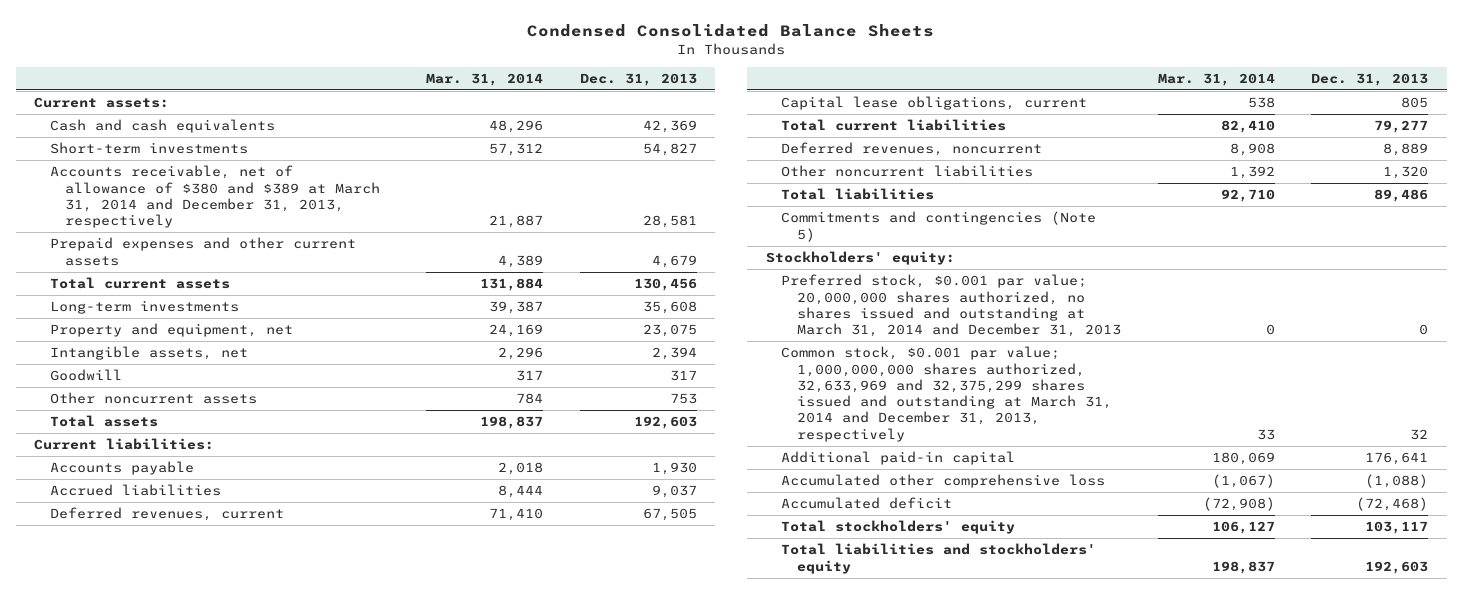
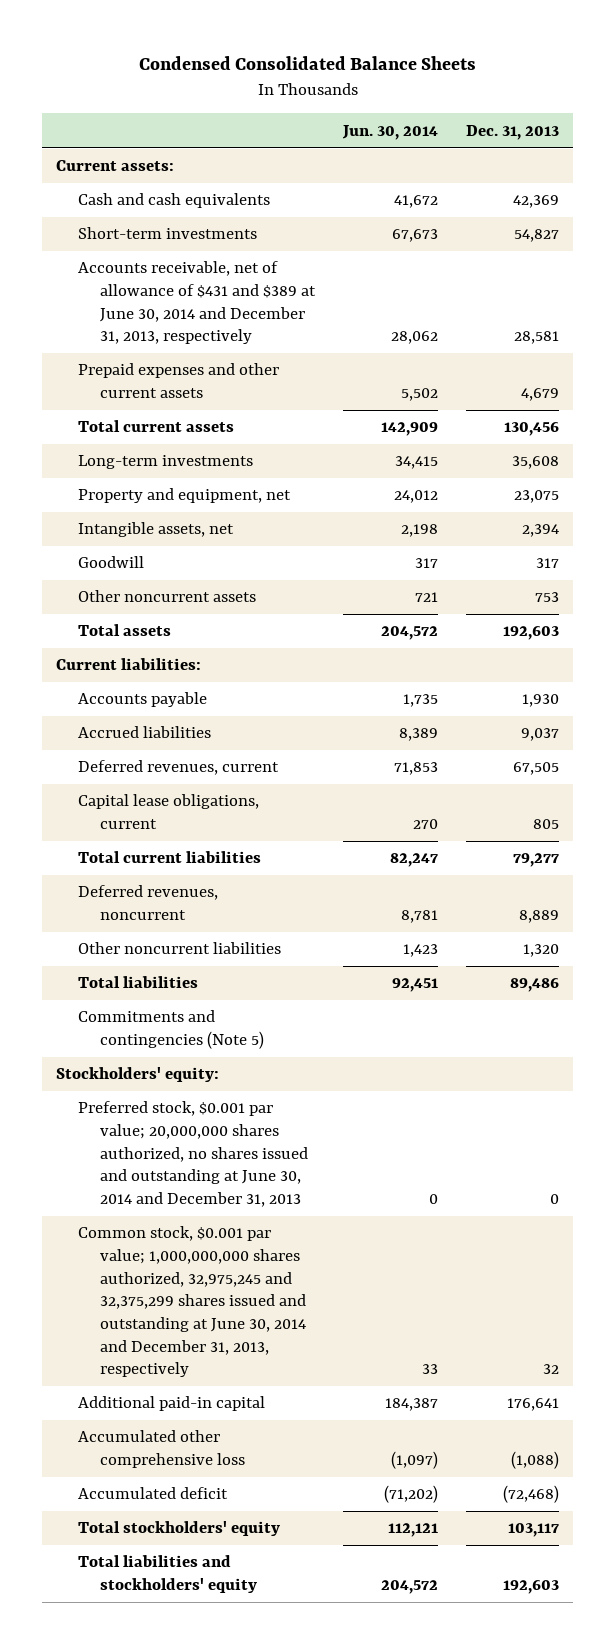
[425,72,543,86] Mar. 31, 2014 -> none
none -> [342,124,439,140] Jun. 30, 2014
[49,165,381,229] Accounts receivable, net of allowance of $380 and $389 at March 31, 2014 and December 31, 2013, respectively -> [77,261,316,345] Accounts receivable, net of allowance of $431 and $389 at June 30, 2014 and December 31, 2013, respectively
[781,274,1121,338] Preferred stock, $0.001 par value; 20,000,000 shares authorized, no shares issued and outstanding at March 31, 2014 and December 31, 2013 -> [77,1101,308,1207] Preferred stock, $0.001 par value; 20,000,000 shares authorized, no shares issued and outstanding at June 30, 2014 and December 31, 2013
[781,346,1112,442] Common stock, $0.001 par value; 1,000,000,000 shares authorized, 32,633,969 and 32,375,299 shares issued and outstanding at March 31, 2014 and December 31, 2013, respectively -> [77,1226,306,1378] Common stock, $0.001 par value; 1,000,000,000 shares authorized, 32,975,245 and 32,375,299 shares issued and outstanding at June 30, 2014 and December 31, 2013, respectively

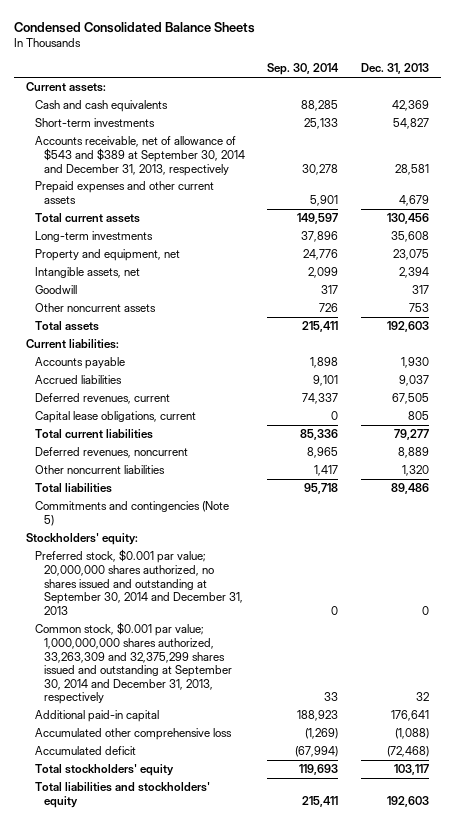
[342,124,439,140] Jun. 30, 2014 -> none
none -> [267,63,340,76] Sep. 30, 2014
[77,261,316,345] Accounts receivable, net of allowance of $431 and $389 at June 30, 2014 and December 31, 2013, respectively -> [34,136,245,176] Accounts receivable, net of allowance of $543 and $389 at September 30, 2014 and December 31, 2013, respectively
[77,1101,308,1207] Preferred stock, $0.001 par value; 20,000,000 shares authorized, no shares issued and outstanding at June 30, 2014 and December 31, 2013 -> [34,549,243,615] Preferred stock, $0.001 par value; 20,000,000 shares authorized, no shares issued and outstanding at September 30, 2014 and December 31, 2013
[77,1226,306,1378] Common stock, $0.001 par value; 1,000,000,000 shares authorized, 32,975,245 and 32,375,299 shares issued and outstanding at June 30, 2014 and December 31, 2013, respectively -> [34,622,232,705] Common stock, $0.001 par value; 1,000,000,000 shares authorized, 33,263,309 and 32,375,299 shares issued and outstanding at September 30, 2014 and December 31, 2013, respectively

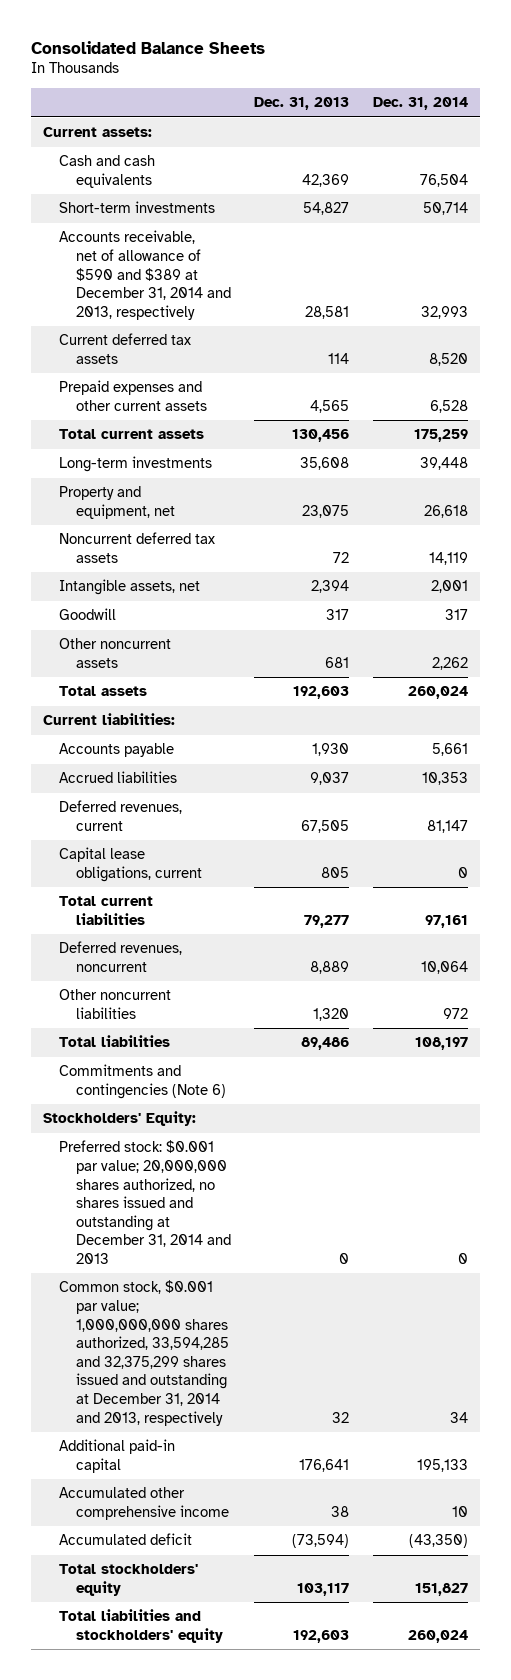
[14,21,256,33] Condensed Consolidated Balance Sheets -> [31,40,266,54] Consolidated Balance Sheets
[267,63,340,76] Sep. 30, 2014 -> none
none -> [372,97,468,111] Dec. 31, 2014
[34,136,245,176] Accounts receivable, net of allowance of $543 and $389 at September 30, 2014 and December 31, 2013, respectively -> [59,230,231,320] Accounts receivable, net of allowance of $590 and $389 at December 31, 2014 and 2013, respectively
none -> [59,333,192,364] Current deferred tax assets
[399,194,430,206] 4,679 -> [310,399,350,413] 4,565
none -> [59,532,216,563] Noncurrent deferred tax assets
[409,303,430,313] 753 -> [325,656,350,668] 681
[34,501,229,526] Commitments and contingencies (Note 5) -> [59,1064,226,1099] Commitments and contingencies (Note 6)
[25,533,138,546] Stockholders' equity: -> [42,1111,196,1127] Stockholders' Equity:
[34,549,243,615] Preferred stock, $0.001 par value; 20,000,000 shares authorized, no shares issued and outstanding at September 30, 2014 and December 31, 2013 -> [59,1140,231,1265] Preferred stock: $0.001 par value; 20,000,000 shares authorized, no shares issued and outstanding at December 31, 2014 and 2013
[34,622,232,705] Common stock, $0.001 par value; 1,000,000,000 shares authorized, 33,263,309 and 32,375,299 shares issued and outstanding at September 30, 2014 and December 31, 2013, respectively -> [59,1280,229,1426] Common stock, $0.001 par value; 1,000,000,000 shares authorized, 33,594,285 and 32,375,299 shares issued and outstanding at December 31, 2014 and 2013, respectively
[34,728,232,741] Accumulated other comprehensive loss -> [59,1487,229,1520] Accumulated other comprehensive income
[395,728,430,740] (1,088) -> [331,1505,350,1517] 38
[387,746,430,758] (72,468) -> [292,1534,350,1549] (73,594)

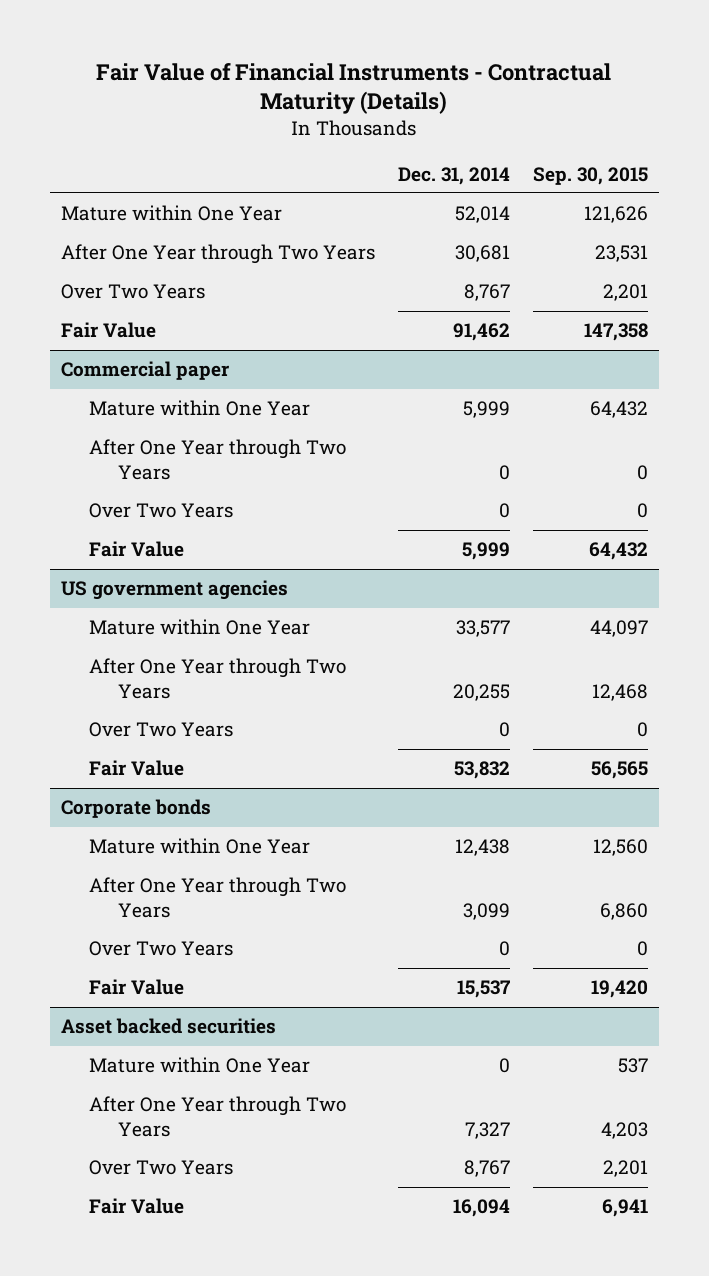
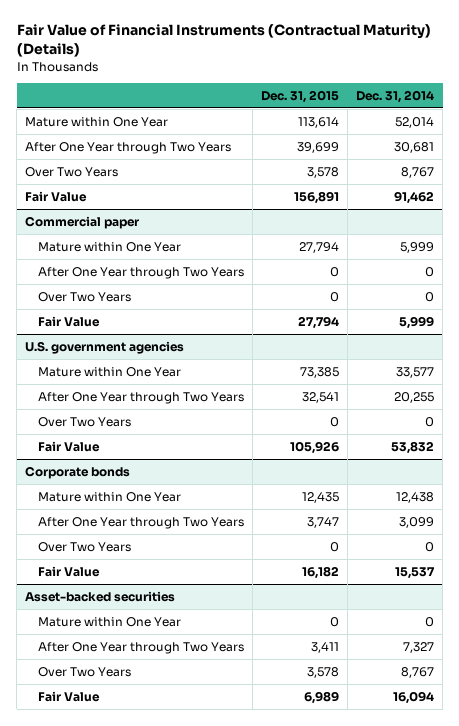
[96,62,612,115] Fair Value of Financial Instruments - Contractual Maturity (Details) -> [16,24,431,58] Fair Value of Financial Instruments (Contractual Maturity) (Details)
[532,166,648,185] Sep. 30, 2015 -> none
none -> [260,89,339,103] Dec. 31, 2015
[61,580,289,601] US government agencies -> [25,340,185,354] U.S. government agencies
[61,1018,277,1035] Asset backed securities -> [25,590,176,602] Asset-backed securities

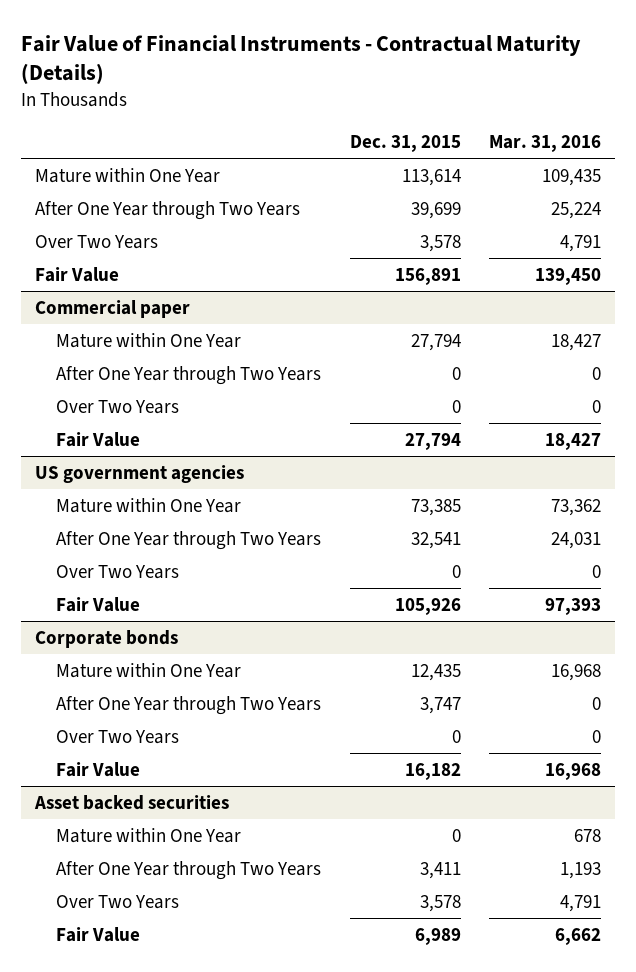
[16,24,431,58] Fair Value of Financial Instruments (Contractual Maturity) (Details) -> [20,34,581,85] Fair Value of Financial Instruments - Contractual Maturity (Details)
[356,89,435,103] Dec. 31, 2014 -> none
none -> [488,135,601,153] Mar. 31, 2016
[25,340,185,354] U.S. government agencies -> [35,464,245,483] US government agencies
[25,590,176,602] Asset-backed securities -> [34,794,230,810] Asset backed securities

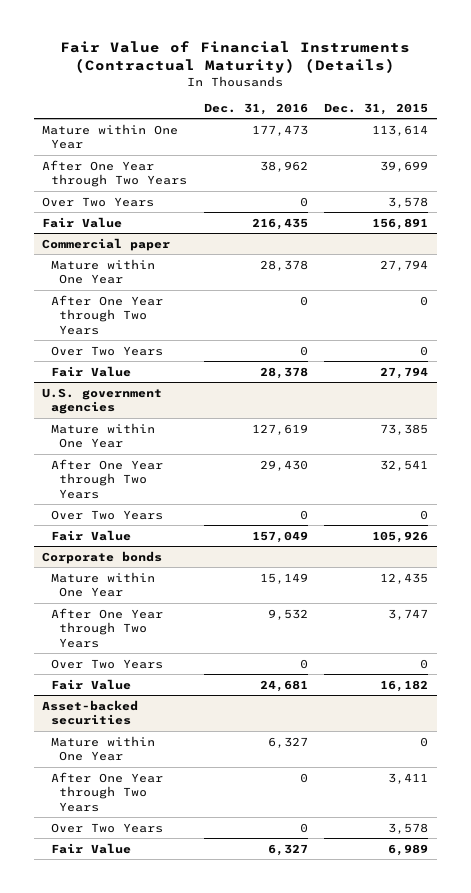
[20,34,581,85] Fair Value of Financial Instruments - Contractual Maturity (Details) -> [60,41,411,73] Fair Value of Financial Instruments (Contractual Maturity) (Details)
[488,135,601,153] Mar. 31, 2016 -> none
none -> [203,102,308,115] Dec. 31, 2016
[35,464,245,483] US government agencies -> [42,387,163,415] U.S. government agencies
[34,794,230,810] Asset backed securities -> [42,699,139,726] Asset-backed securities

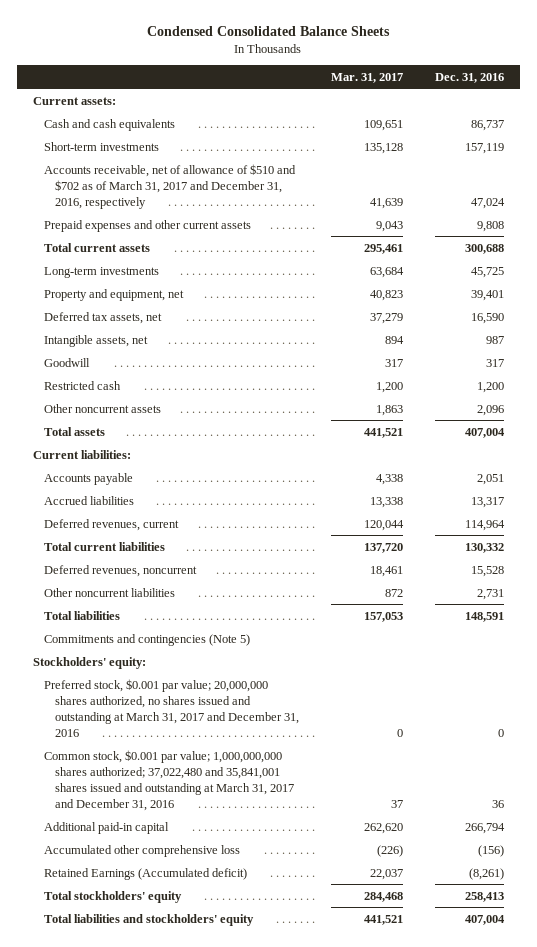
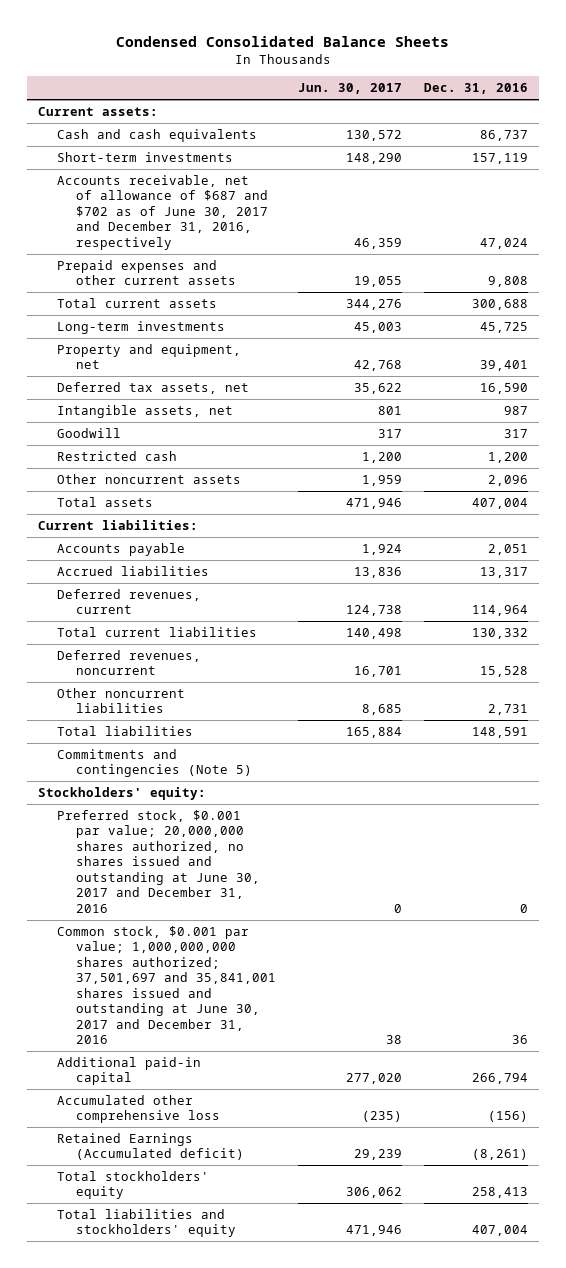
[331,72,404,83] Mar. 31, 2017 -> none
none -> [297,83,402,95] Jun. 30, 2017
[44,163,297,209] Accounts receivable, net of allowance of $510 and $702 as of March 31, 2017 and December 31, 2016, respectively -> [56,175,269,250] Accounts receivable, net of allowance of $687 and $702 as of June 30, 2017 and December 31, 2016, respectively
[44,678,300,737] Preferred stock, $0.001 par value; 20,000,000 shares authorized, no shares issued and outstanding at March 31, 2017 and December 31, 2016 -> [56,810,261,913] Preferred stock, $0.001 par value; 20,000,000 shares authorized, no shares issued and outstanding at June 30, 2017 and December 31, 2016
[44,749,295,811] Common stock, $0.001 par value; 1,000,000,000 shares authorized; 37,022,480 and 35,841,001 shares issued and outstanding at March 31, 2017 and December 31, 2016 -> [56,926,277,1045] Common stock, $0.001 par value; 1,000,000,000 shares authorized; 37,501,697 and 35,841,001 shares issued and outstanding at June 30, 2017 and December 31, 2016

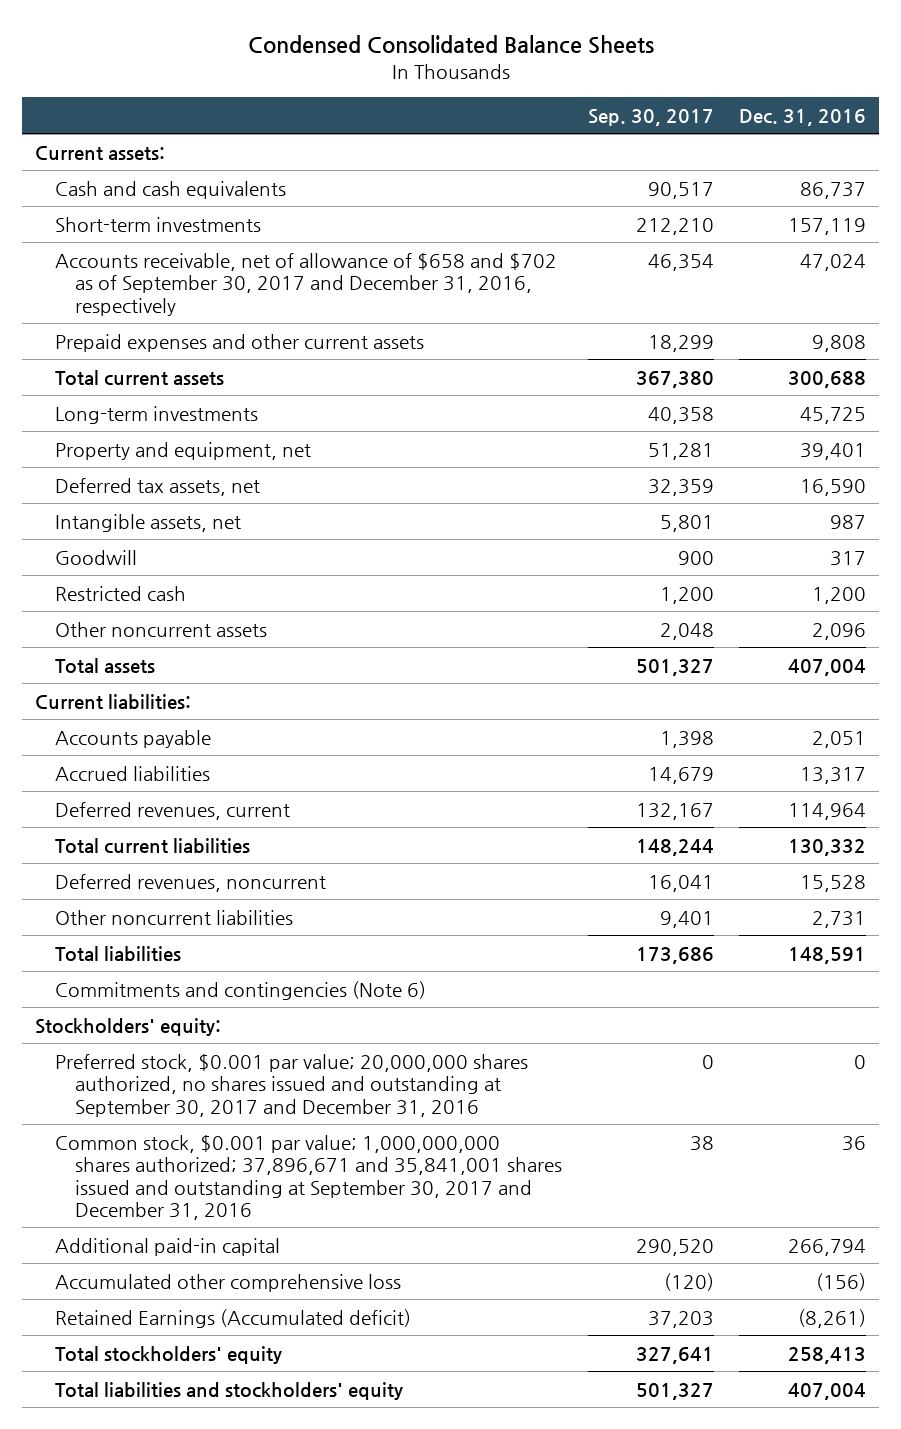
[297,83,402,95] Jun. 30, 2017 -> none
none -> [587,109,714,127] Sep. 30, 2017
[56,175,269,250] Accounts receivable, net of allowance of $687 and $702 as of June 30, 2017 and December 31, 2016, respectively -> [55,252,558,316] Accounts receivable, net of allowance of $658 and $702 as of September 30, 2017 and December 31, 2016, respectively
[56,749,253,778] Commitments and contingencies (Note 5) -> [55,980,427,1000] Commitments and contingencies (Note 6)
[56,810,261,913] Preferred stock, $0.001 par value; 20,000,000 shares authorized, no shares issued and outstanding at June 30, 2017 and December 31, 2016 -> [55,1053,529,1117] Preferred stock, $0.001 par value; 20,000,000 shares authorized, no shares issued and outstanding at September 30, 2017 and December 31, 2016
[56,926,277,1045] Common stock, $0.001 par value; 1,000,000,000 shares authorized; 37,501,697 and 35,841,001 shares issued and outstanding at June 30, 2017 and December 31, 2016 -> [55,1134,563,1221] Common stock, $0.001 par value; 1,000,000,000 shares authorized; 37,896,671 and 35,841,001 shares issued and outstanding at September 30, 2017 and December 31, 2016

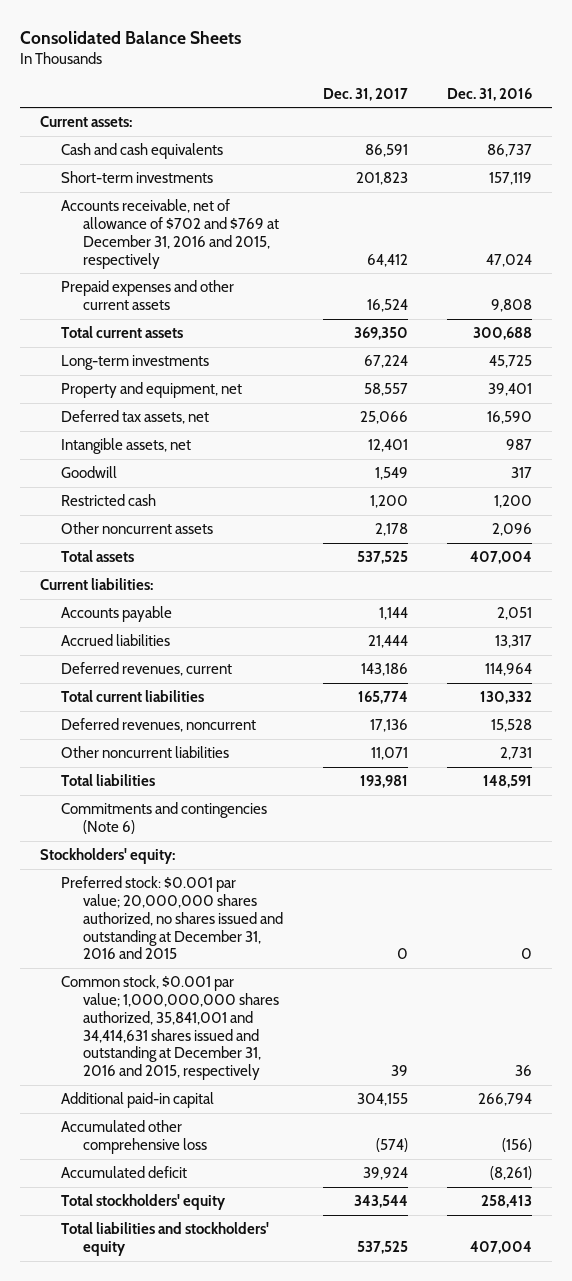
[247,35,654,55] Condensed Consolidated Balance Sheets -> [19,30,241,44] Consolidated Balance Sheets
[587,109,714,127] Sep. 30, 2017 -> none
none -> [322,87,408,101] Dec. 31, 2017
[55,252,558,316] Accounts receivable, net of allowance of $658 and $702 as of September 30, 2017 and December 31, 2016, respectively -> [61,199,280,269] Accounts receivable, net of allowance of $702 and $769 at December 31, 2016 and 2015, respectively
[55,1053,529,1117] Preferred stock, $0.001 par value; 20,000,000 shares authorized, no shares issued and outstanding at September 30, 2017 and December 31, 2016 -> [61,876,284,960] Preferred stock: $0.001 par value; 20,000,000 shares authorized, no shares issued and outstanding at December 31, 2016 and 2015
[55,1134,563,1221] Common stock, $0.001 par value; 1,000,000,000 shares authorized; 37,896,671 and 35,841,001 shares issued and outstanding at September 30, 2017 and December 31, 2016 -> [61,975,280,1081] Common stock, $0.001 par value; 1,000,000,000 shares authorized, 35,841,001 and 34,414,631 shares issued and outstanding at December 31, 2016 and 2015, respectively
[55,1308,412,1328] Retained Earnings (Accumulated deficit) -> [61,1166,188,1179] Accumulated deficit

